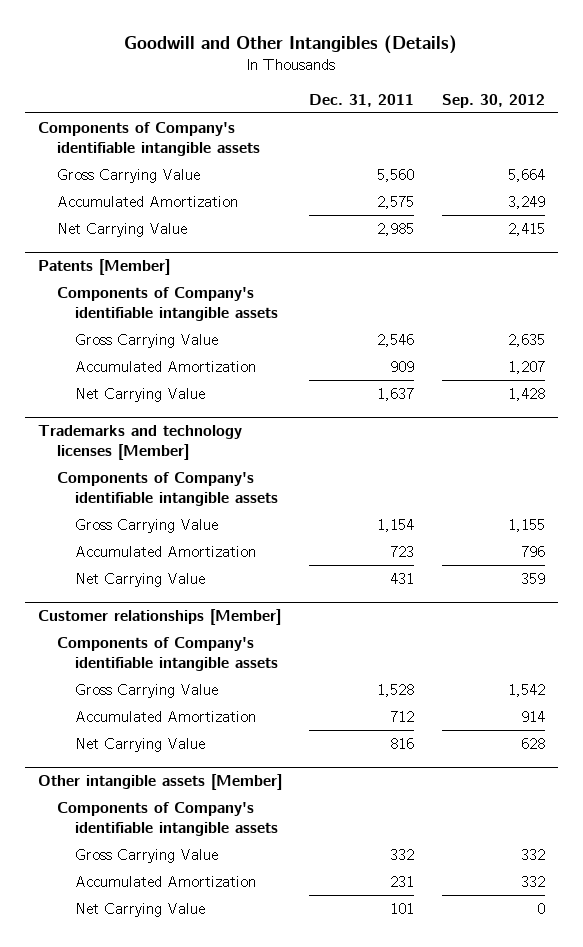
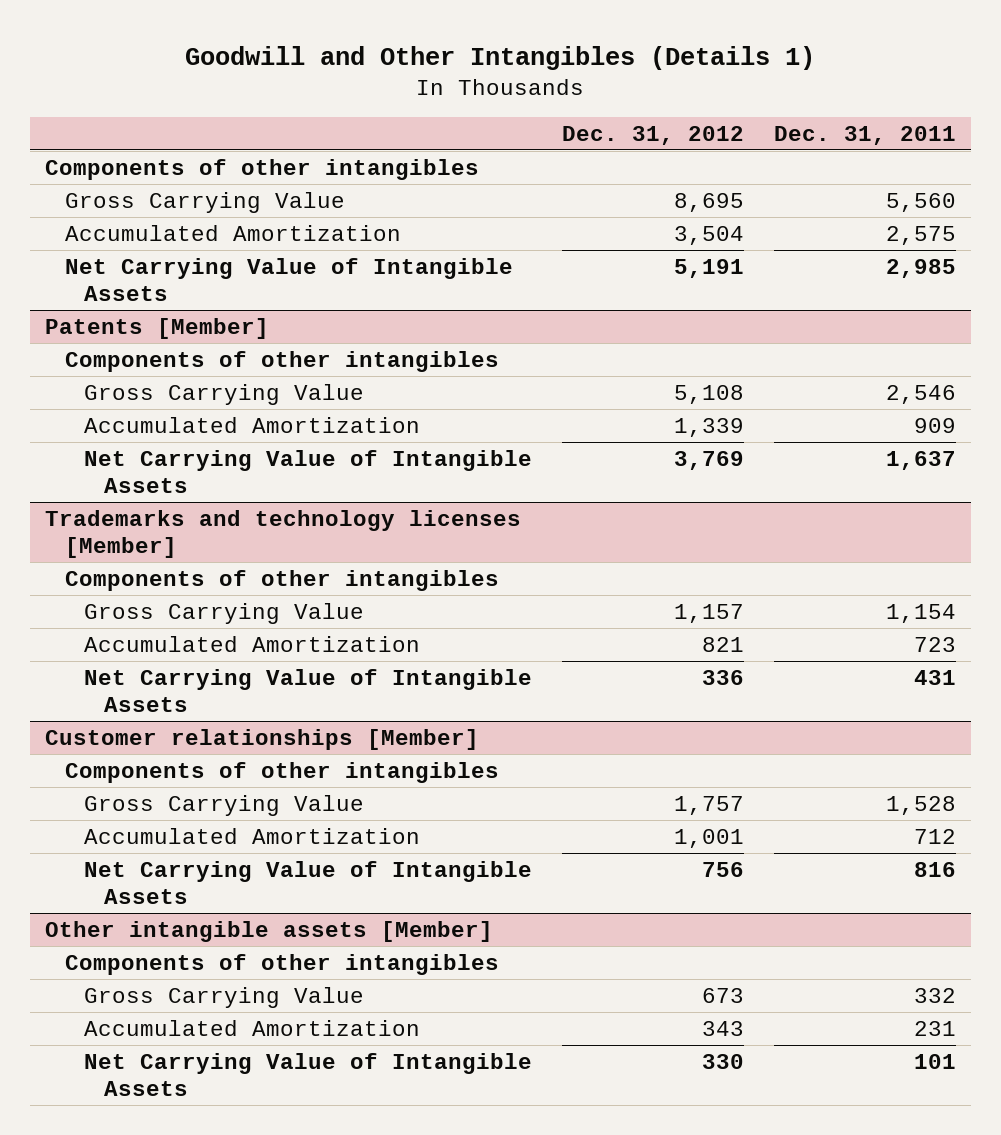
[124,35,458,55] Goodwill and Other Intangibles (Details) -> [185,45,816,70] Goodwill and Other Intangibles (Details 1)
[441,93,545,108] Sep. 30, 2012 -> none
none -> [562,125,745,145] Dec. 31, 2012
[38,121,260,156] Components of Company's identifiable intangible assets -> [44,158,479,180] Components of other intangibles
[56,222,187,237] Net Carrying Value -> [64,257,513,301] Net Carrying Value of Intangible Assets
[56,286,278,321] Components of Company's identifiable intangible assets -> [64,350,499,372] Components of other intangibles
[74,387,205,402] Net Carrying Value -> [84,449,533,493] Net Carrying Value of Intangible Assets
[56,471,278,506] Components of Company's identifiable intangible assets -> [64,569,499,591] Components of other intangibles
[74,572,205,587] Net Carrying Value -> [84,668,533,712] Net Carrying Value of Intangible Assets
[56,636,278,671] Components of Company's identifiable intangible assets -> [64,761,499,783] Components of other intangibles
[74,737,205,752] Net Carrying Value -> [84,860,533,904] Net Carrying Value of Intangible Assets
[56,801,278,836] Components of Company's identifiable intangible assets -> [64,953,499,975] Components of other intangibles
[74,902,205,917] Net Carrying Value -> [84,1052,533,1096] Net Carrying Value of Intangible Assets

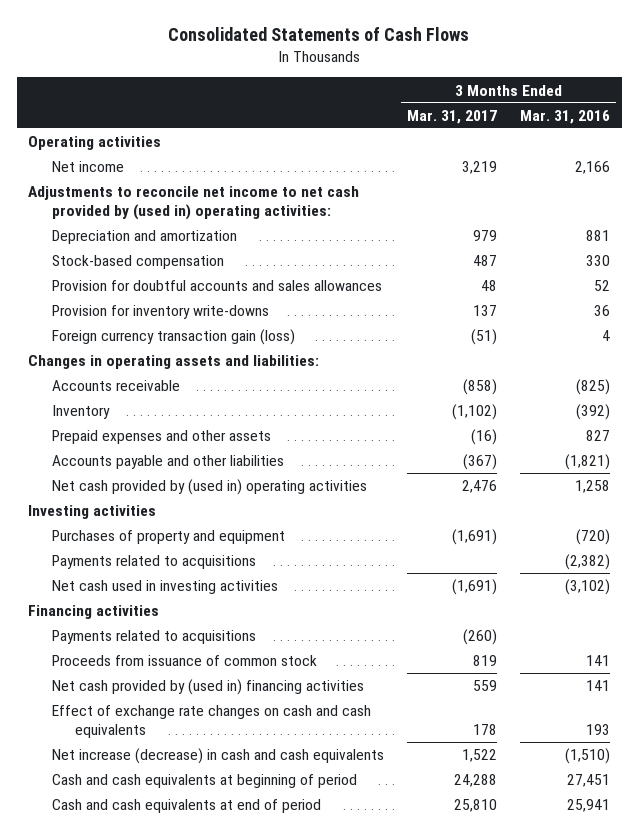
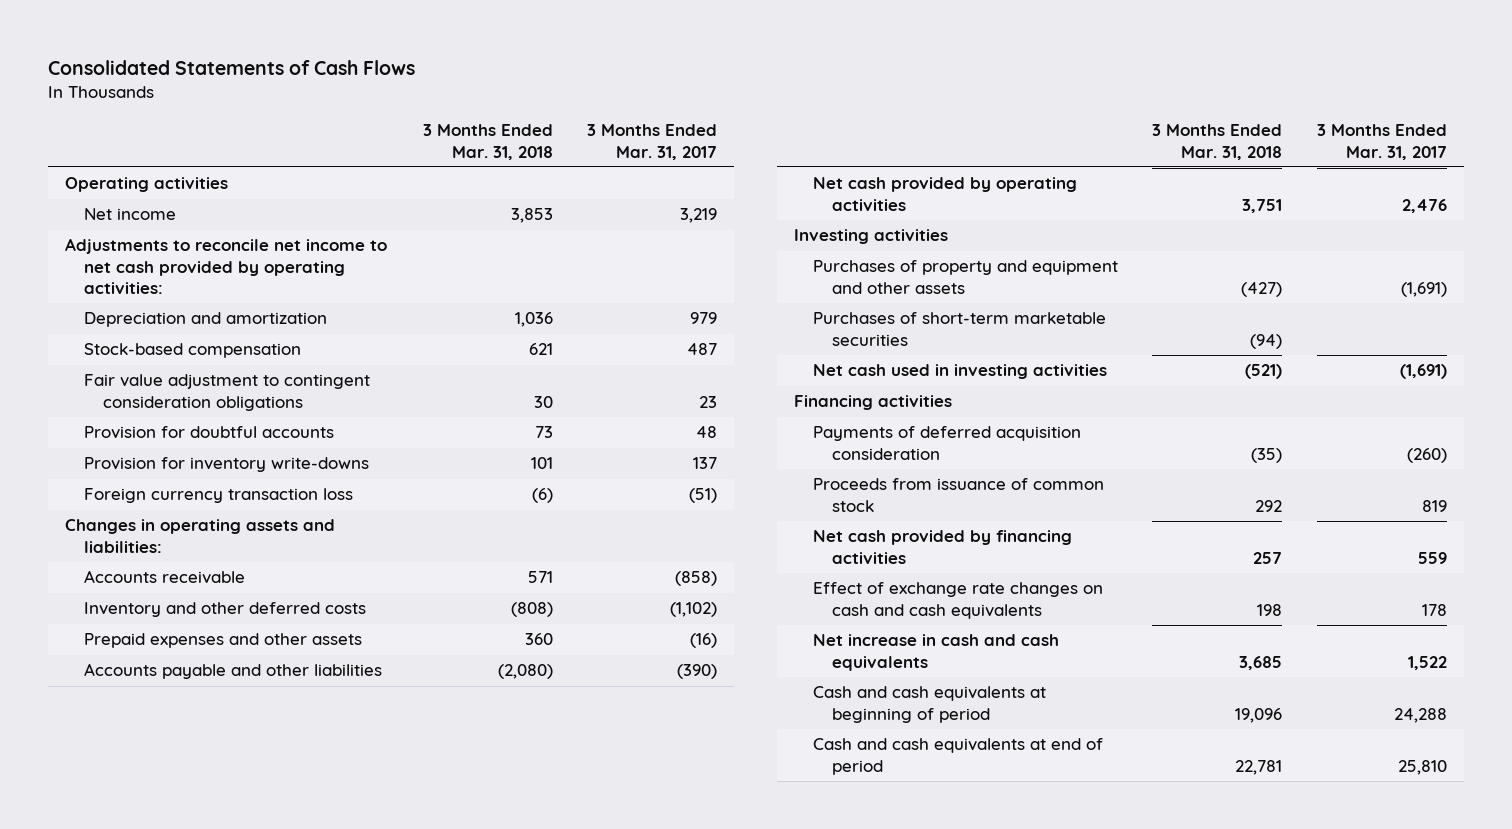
[520,109,611,124] Mar. 31, 2016 -> none
none -> [423,124,554,160] 3 Months Ended Mar. 31, 2018
[28,186,360,221] Adjustments to reconcile net income to net cash provided by (used in) operating activities: -> [64,238,387,295] Adjustments to reconcile net income to net cash provided by operating activities:
none -> [84,374,371,411] Fair value adjustment to contingent consideration obligations
[51,280,382,292] Provision for doubtful accounts and sales allowances -> [84,426,335,440] Provision for doubtful accounts
[51,329,295,346] Foreign currency transaction gain (loss) -> [84,488,354,504] Foreign currency transaction loss
[51,405,110,420] Inventory -> [84,602,367,618] Inventory and other deferred costs
[462,454,497,471] (367) -> [677,664,718,680] (390)
[51,479,367,496] Net cash provided by (used in) operating activities -> [813,177,1078,211] Net cash provided by operating activities
[51,555,256,570] Payments related to acquisitions -> none
[51,530,285,545] Purchases of property and equipment -> [813,260,1119,294] Purchases of property and equipment and other assets
none -> [813,312,1107,346] Purchases of short-term marketable securities
[51,630,256,645] Payments related to acquisitions -> none
none -> [813,426,1082,460] Payments of deferred acquisition consideration
[51,679,364,696] Net cash provided by (used in) financing activities -> [813,530,1073,564] Net cash provided by financing activities
[51,748,384,765] Net increase (decrease) in cash and cash equivalents -> [813,634,1060,671] Net increase in cash and cash equivalents

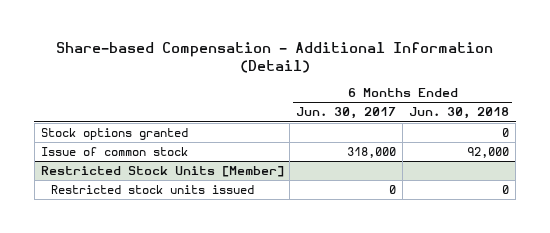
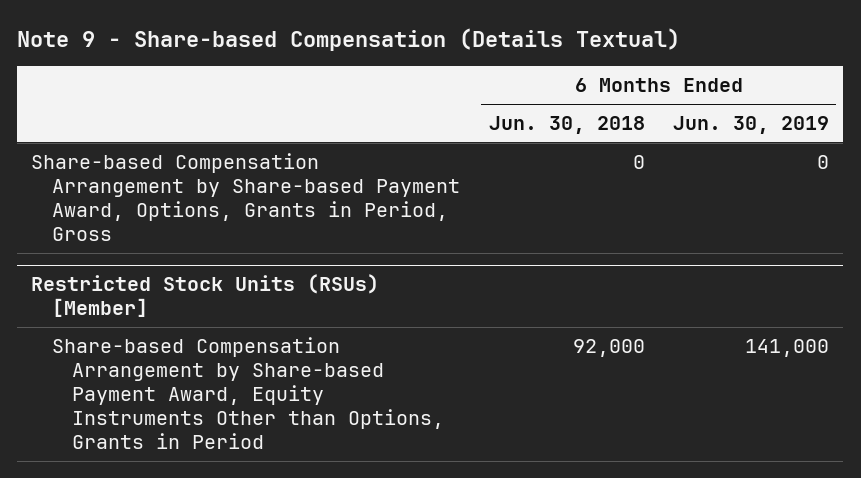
[55,41,493,74] Share-based Compensation - Additional Information (Detail) -> [17,28,681,52] Note 9 - Share-based Compensation (Details Textual)
[296,107,397,120] Jun. 30, 2017 -> none
none -> [673,116,830,135] Jun. 30, 2019
[40,147,188,157] Issue of common stock -> none
[51,185,255,195] Restricted stock units issued -> none
[40,128,188,141] Stock options granted -> [31,152,460,242] Share-based Compensation Arrangement by Share-based Payment Award, Options, Grants in Period, Gross
[40,166,284,178] Restricted Stock Units [Member] -> [31,273,380,317] Restricted Stock Units (RSUs) [Member]
none -> [51,336,445,450] Share-based Compensation Arrangement by Share-based Payment Award, Equity Instruments Other than Options, Grants in Period

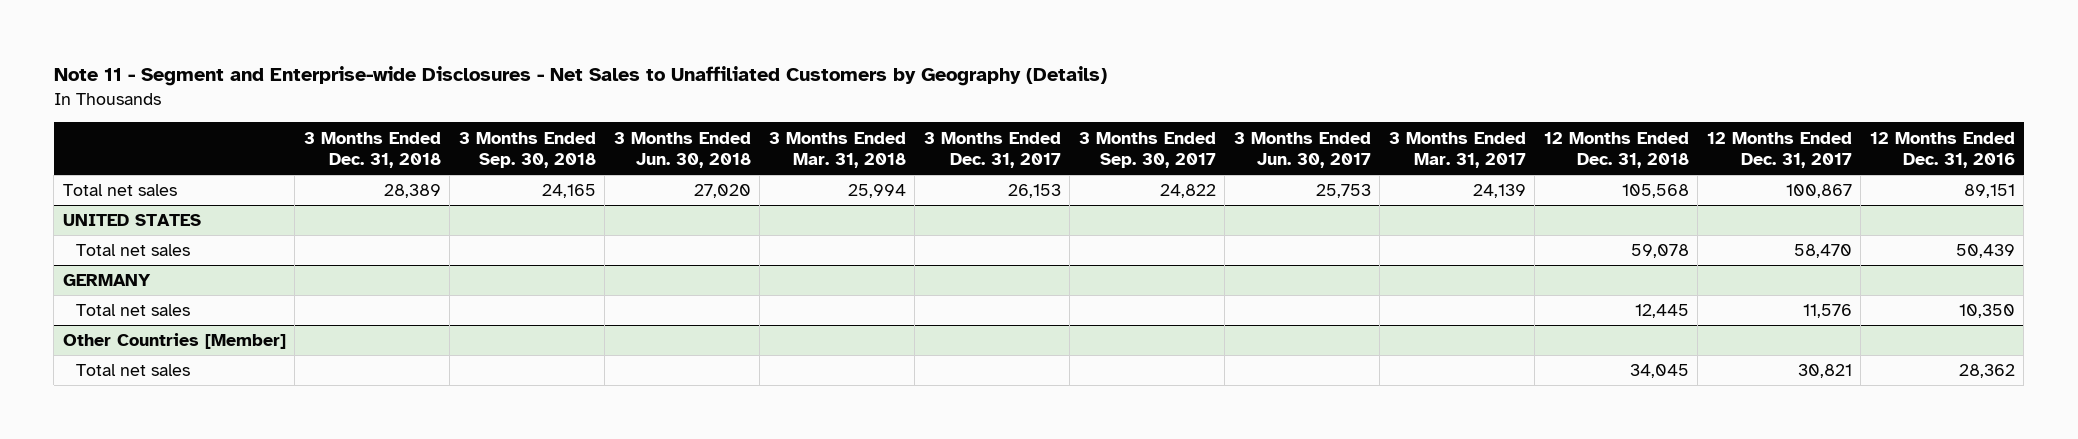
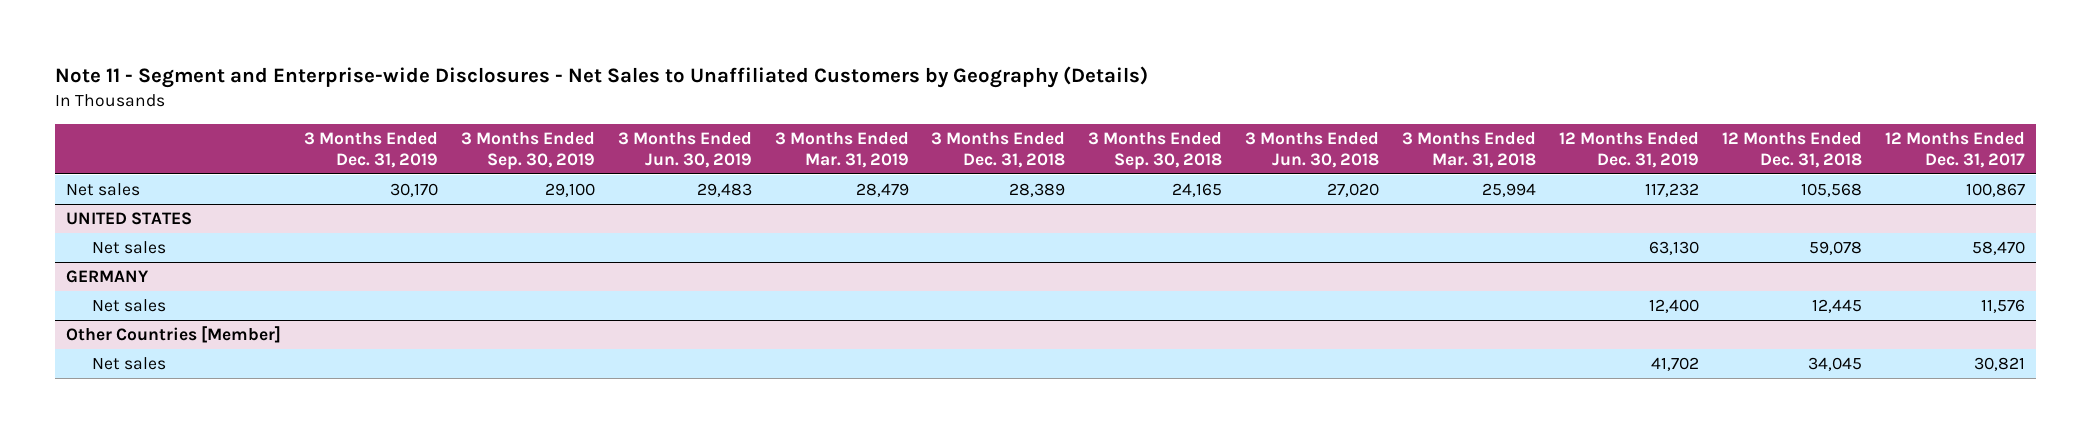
[923,131,1061,169] 3 Months Ended Dec. 31, 2017 -> none
[1078,131,1216,169] 3 Months Ended Sep. 30, 2017 -> none
[1233,131,1371,169] 3 Months Ended Jun. 30, 2017 -> none
[1388,131,1526,169] 3 Months Ended Mar. 31, 2017 -> none
[1869,131,2015,169] 12 Months Ended Dec. 31, 2016 -> none
none -> [304,131,439,169] 3 Months Ended Dec. 31, 2019
none -> [460,131,595,171] 3 Months Ended Sep. 30, 2019
none -> [617,131,752,169] 3 Months Ended Jun. 30, 2019
none -> [774,131,909,169] 3 Months Ended Mar. 31, 2019
none -> [1558,131,1699,169] 12 Months Ended Dec. 31, 2019
[62,184,177,197] Total net sales -> [66,182,141,196] Net sales
[75,244,190,257] Total net sales -> [91,240,166,254] Net sales
[75,304,190,317] Total net sales -> [91,298,166,312] Net sales
[75,364,190,377] Total net sales -> [91,356,166,370] Net sales

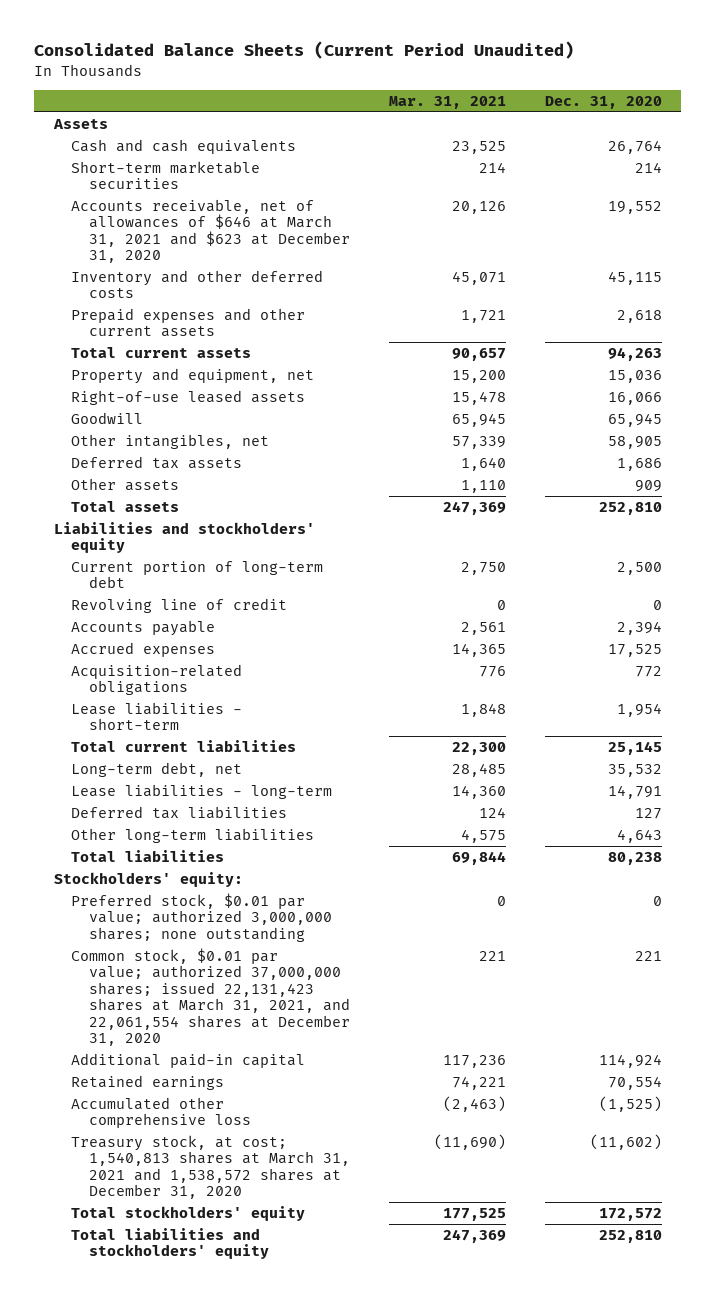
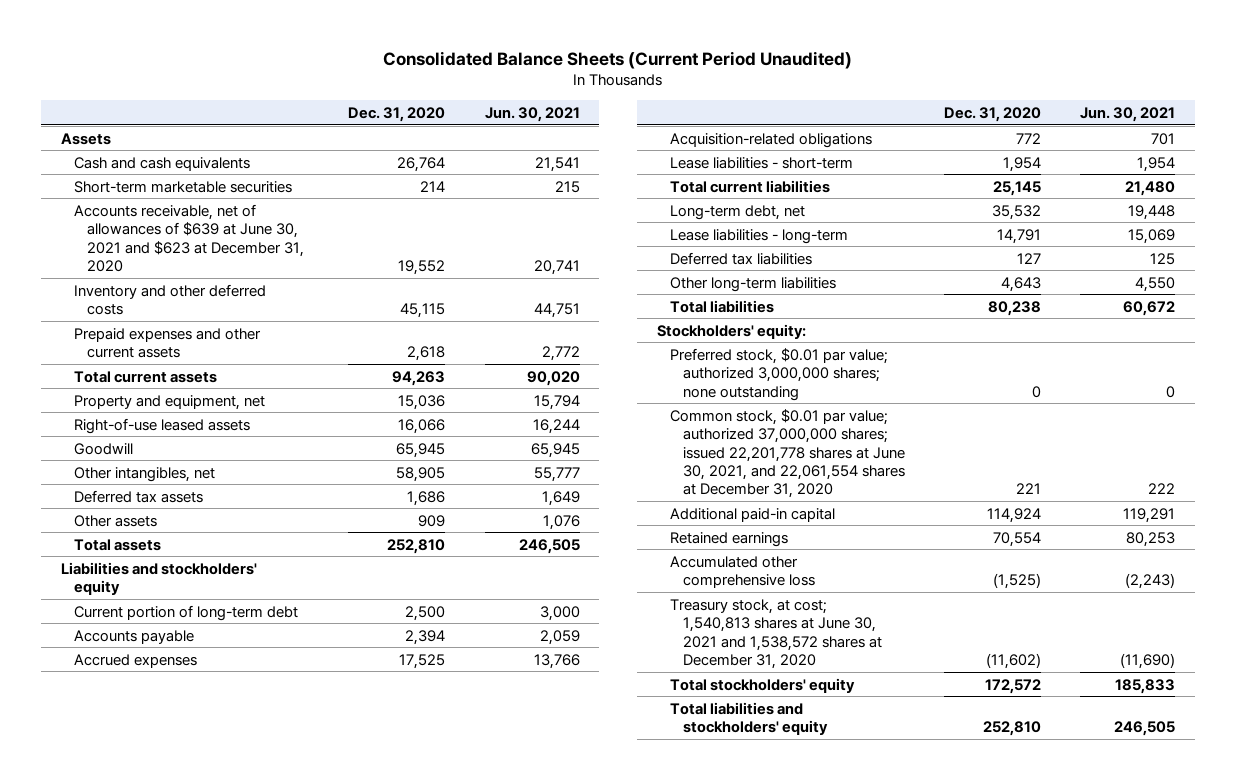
[388,95,506,109] Mar. 31, 2021 -> none
none -> [484,107,580,123] Jun. 30, 2021
[71,198,350,264] Accounts receivable, net of allowances of $646 at March 31, 2021 and $623 at December 31, 2020 -> [74,203,305,272] Accounts receivable, net of allowances of $639 at June 30, 2021 and $623 at December 31, 2020
[71,597,288,613] Revolving line of credit -> none
[71,947,350,1047] Common stock, $0.01 par value; authorized 37,000,000 shares; issued 22,131,423 shares at March 31, 2021, and 22,061,554 shares at December 31, 2020 -> [669,408,905,499] Common stock, $0.01 par value; authorized 37,000,000 shares; issued 22,201,778 shares at June 30, 2021, and 22,061,554 shares at December 31, 2020
[71,1134,350,1200] Treasury stock, at cost; 1,540,813 shares at March 31, 2021 and 1,538,572 shares at December 31, 2020 -> [669,598,882,669] Treasury stock, at cost; 1,540,813 shares at June 30, 2021 and 1,538,572 shares at December 31, 2020

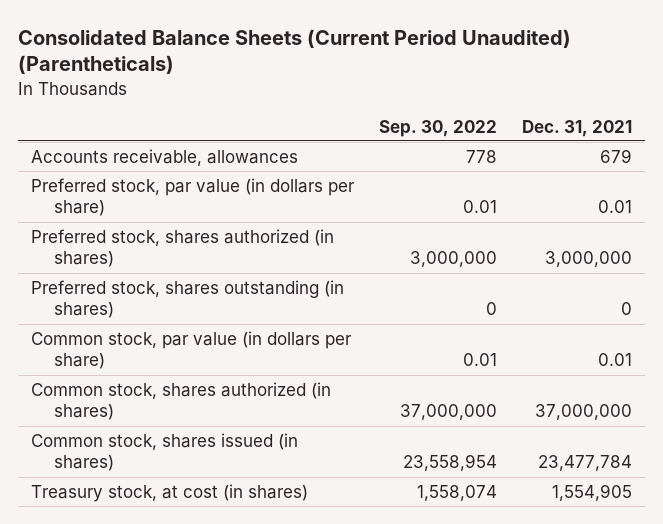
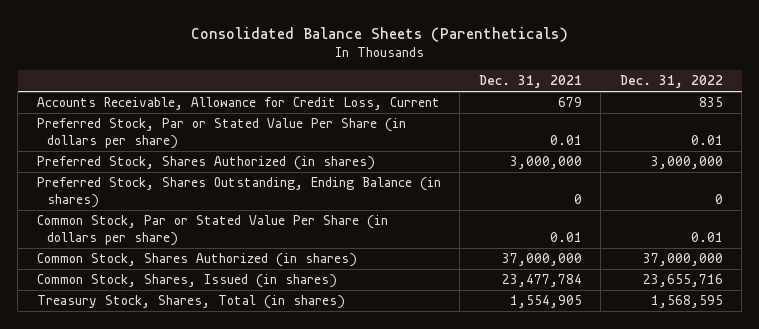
[17,28,571,75] Consolidated Balance Sheets (Current Period Unaudited) (Parentheticals) -> [190,26,568,42] Consolidated Balance Sheets (Parentheticals)
[378,119,497,137] Sep. 30, 2022 -> none
none -> [619,75,723,89] Dec. 31, 2022
[30,148,298,166] Accounts receivable, allowances -> [36,97,440,111] Accounts Receivable, Allowance for Credit Loss, Current
[30,177,355,217] Preferred stock, par value (in dollars per share) -> [36,118,406,150] Preferred Stock, Par or Stated Value Per Share (in dollars per share)
[30,228,334,268] Preferred stock, shares authorized (in shares) -> [36,156,375,171] Preferred Stock, Shares Authorized (in shares)
[30,279,344,319] Preferred stock, shares outstanding (in shares) -> [36,177,441,209] Preferred Stock, Shares Outstanding, Ending Balance (in shares)
[30,330,352,370] Common stock, par value (in dollars per share) -> [36,215,388,247] Common Stock, Par or Stated Value Per Share (in dollars per share)
[30,381,331,421] Common stock, shares authorized (in shares) -> [36,253,357,268] Common Stock, Shares Authorized (in shares)
[30,432,298,472] Common stock, shares issued (in shares) -> [36,274,337,289] Common Stock, Shares, Issued (in shares)
[30,483,308,502] Treasury stock, at cost (in shares) -> [36,295,345,310] Treasury Stock, Shares, Total (in shares)

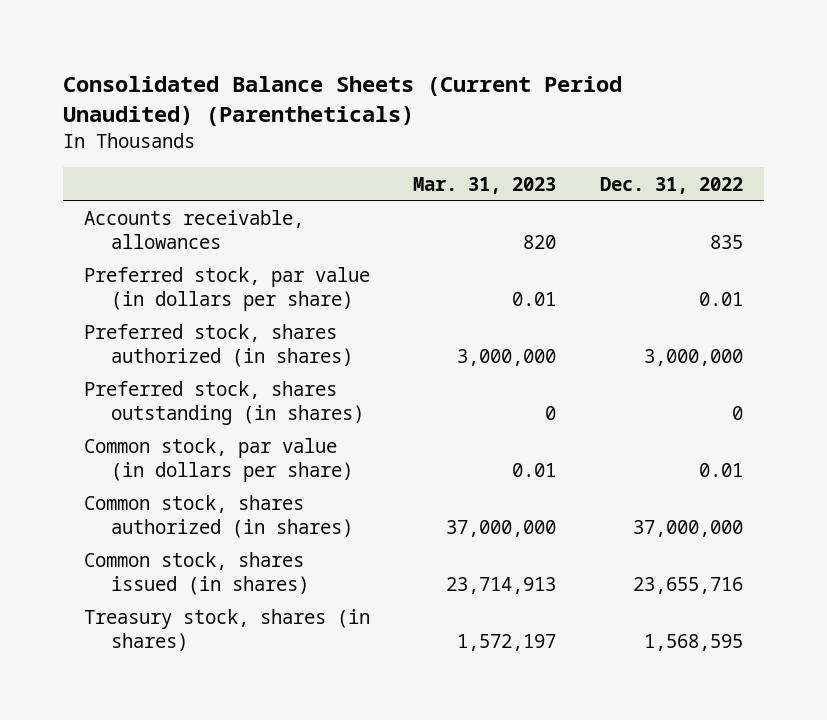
[190,26,568,42] Consolidated Balance Sheets (Parentheticals) -> [62,76,622,127] Consolidated Balance Sheets (Current Period Unaudited) (Parentheticals)
[478,75,582,89] Dec. 31, 2021 -> none
none -> [413,176,557,194] Mar. 31, 2023
[36,97,440,111] Accounts Receivable, Allowance for Credit Loss, Current -> [84,209,305,249] Accounts receivable, allowances
[36,118,406,150] Preferred Stock, Par or Stated Value Per Share (in dollars per share) -> [84,266,371,311] Preferred stock, par value (in dollars per share)
[36,156,375,171] Preferred Stock, Shares Authorized (in shares) -> [84,323,354,367] Preferred stock, shares authorized (in shares)
[36,177,441,209] Preferred Stock, Shares Outstanding, Ending Balance (in shares) -> [84,380,365,425] Preferred stock, shares outstanding (in shares)
[36,215,388,247] Common Stock, Par or Stated Value Per Share (in dollars per share) -> [84,437,354,482] Common stock, par value (in dollars per share)
[36,253,357,268] Common Stock, Shares Authorized (in shares) -> [84,494,354,538] Common stock, shares authorized (in shares)
[36,274,337,289] Common Stock, Shares, Issued (in shares) -> [84,551,310,595] Common stock, shares issued (in shares)
[36,295,345,310] Treasury Stock, Shares, Total (in shares) -> [84,608,371,651] Treasury stock, shares (in shares)

